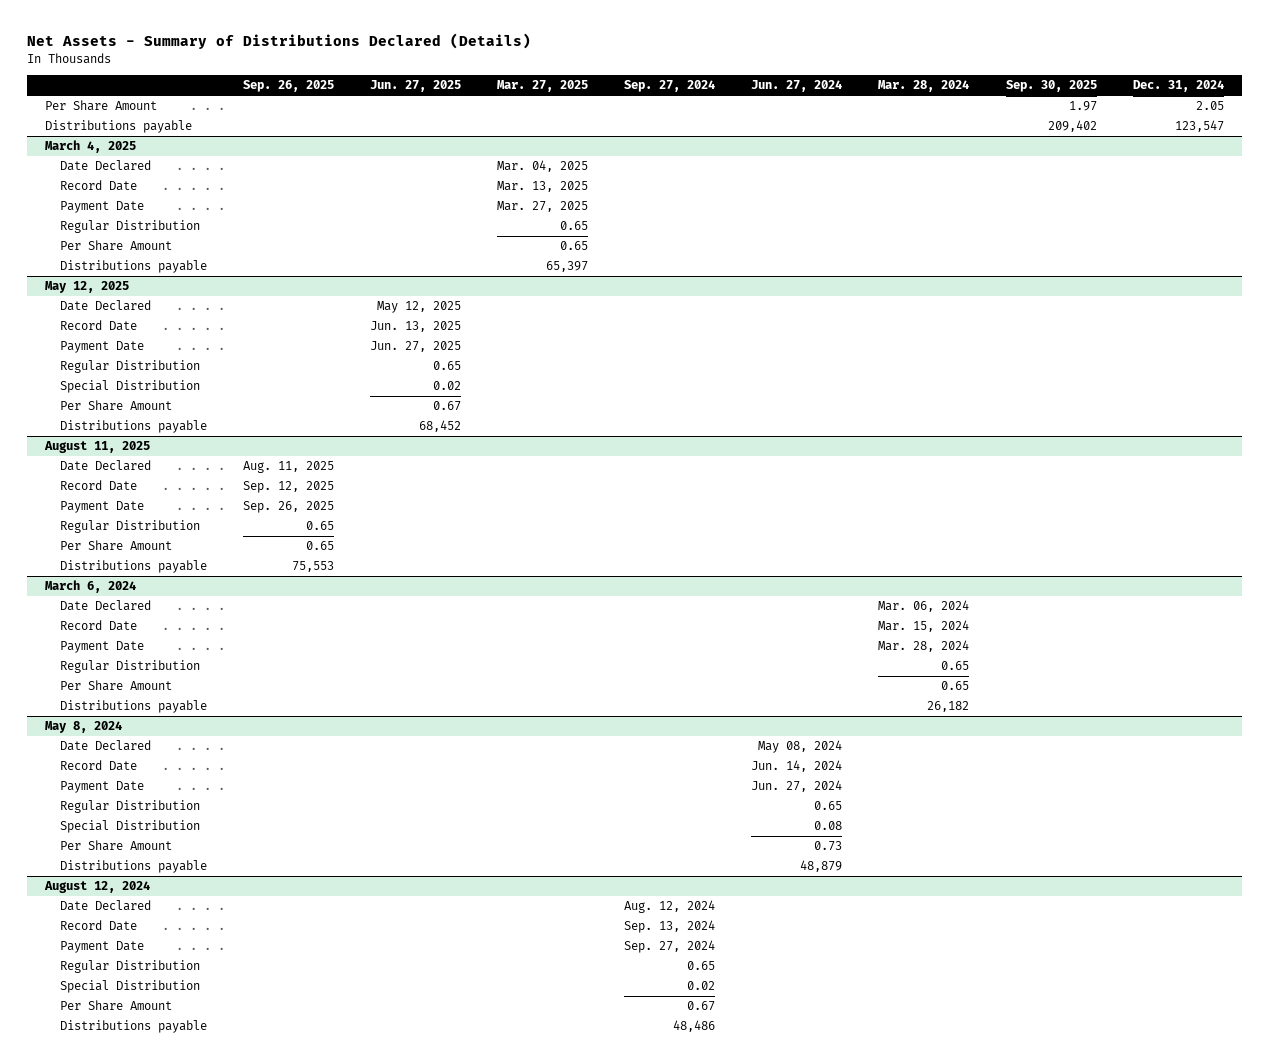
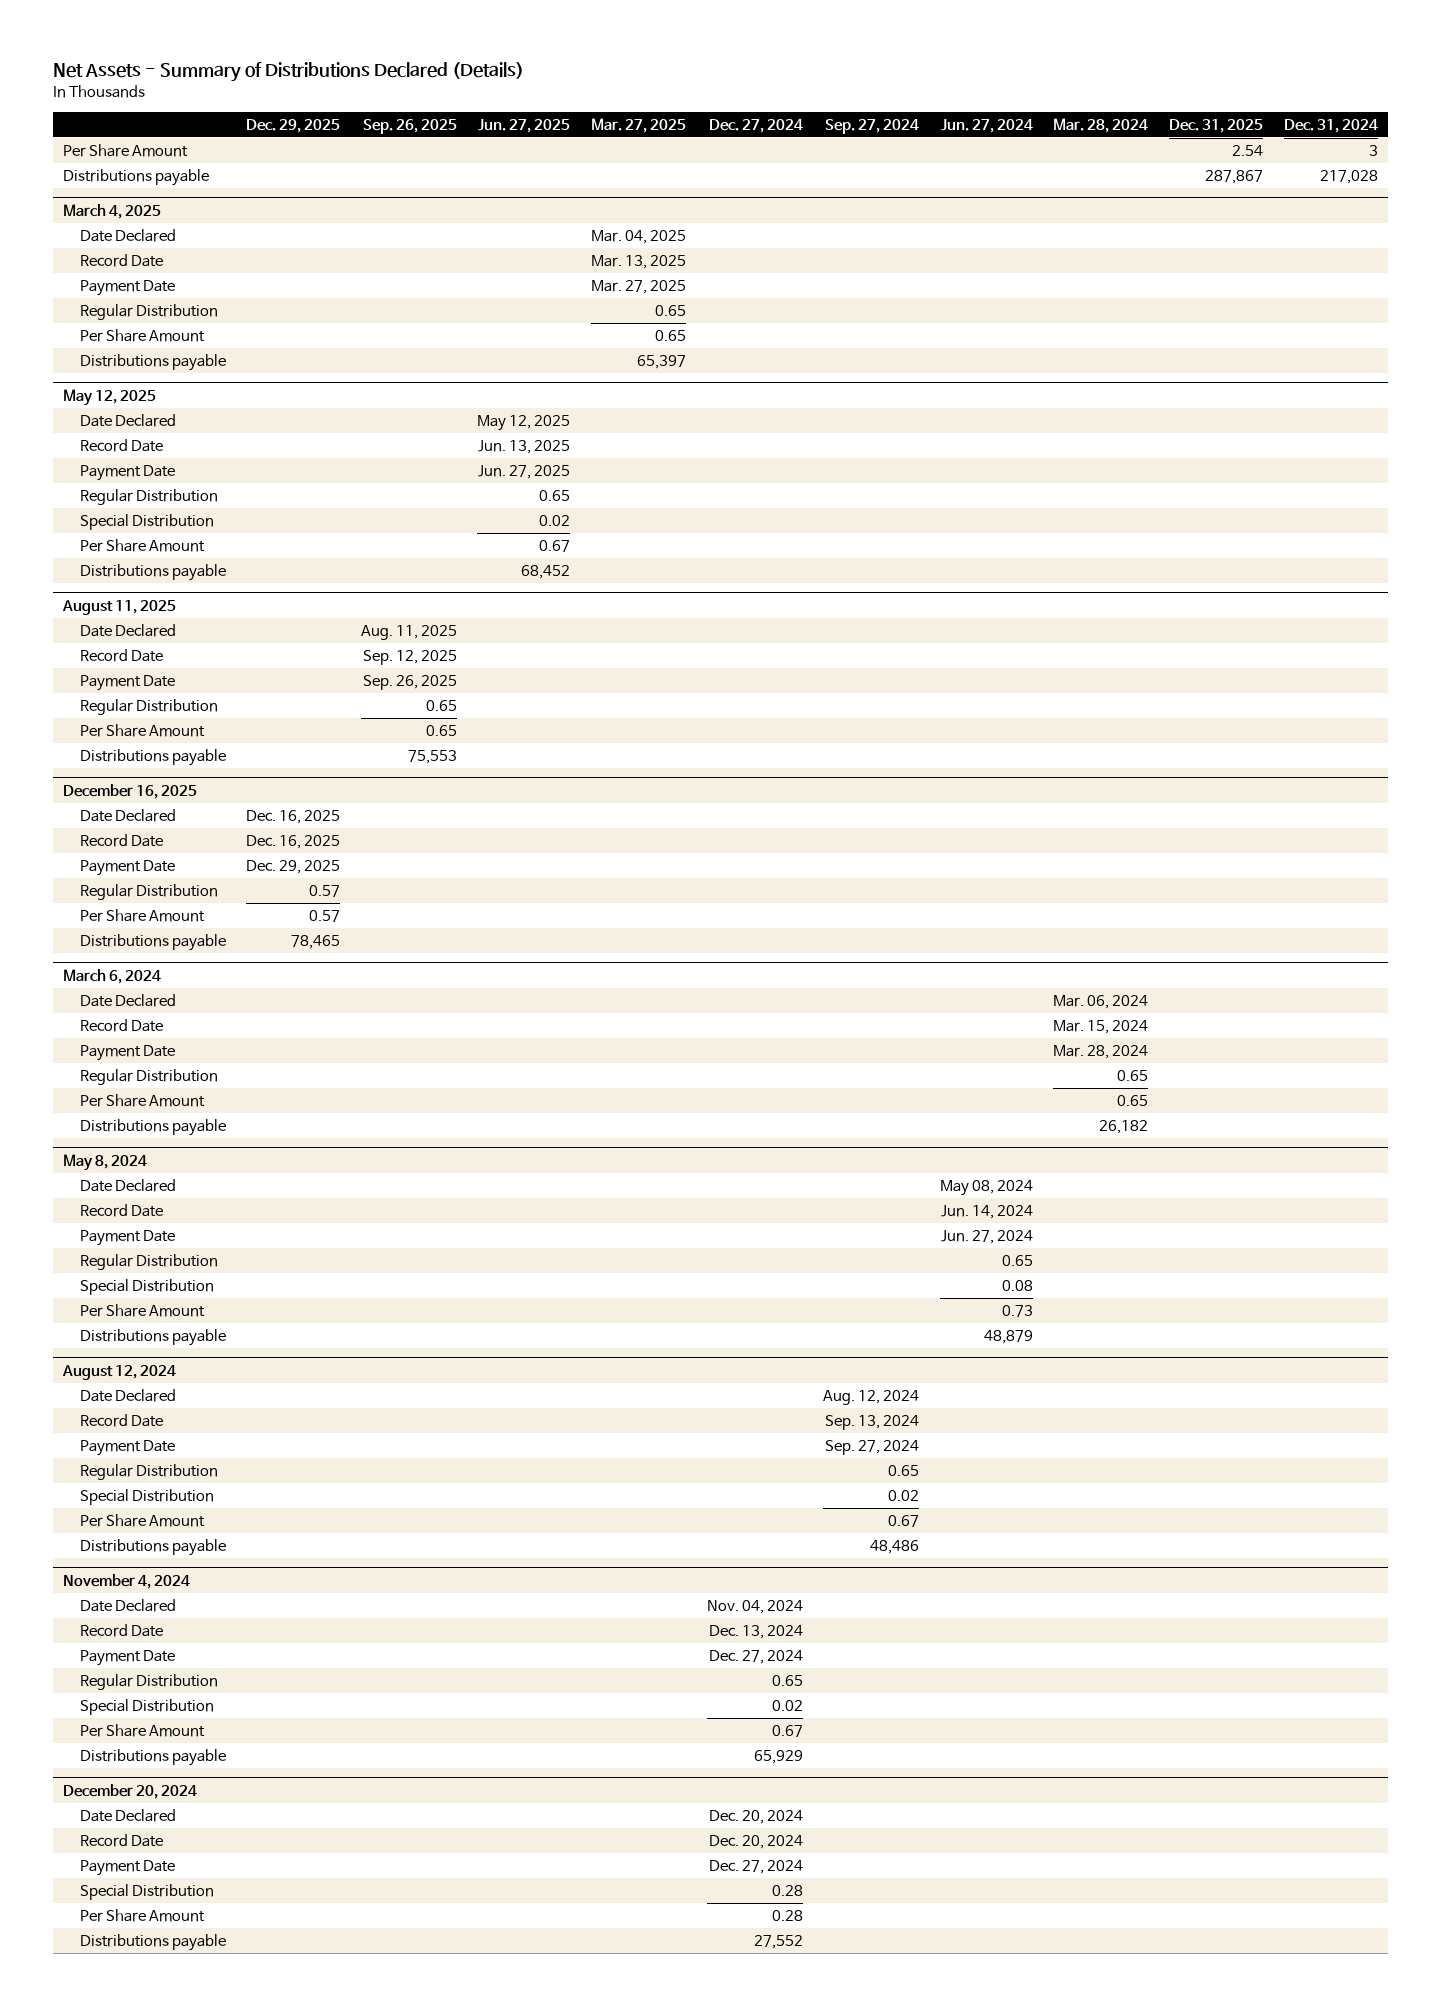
[1005,80,1097,93] Sep. 30, 2025 -> none
none -> [246,118,341,133] Dec. 29, 2025
none -> [708,118,803,133] Dec. 27, 2024
none -> [1169,118,1264,133] Dec. 31, 2025
[1195,101,1224,111] 2.05 -> [1368,144,1378,156] 3
[1174,120,1224,133] 123,547 -> [1319,169,1378,184] 217,028
none -> [63,783,198,799] December 16, 2025
none -> [79,808,176,822] Date Declared
none -> [79,833,163,847] Record Date
none -> [79,859,175,876] Payment Date
none -> [79,883,218,900] Regular Distribution
none -> [79,908,205,922] Per Share Amount
none -> [79,933,226,951] Distributions payable
none -> [63,1573,191,1589] November 4, 2024
none -> [79,1598,176,1612] Date Declared
none -> [79,1623,163,1637] Record Date
none -> [79,1649,175,1666] Payment Date
none -> [79,1673,218,1690] Regular Distribution
none -> [79,1698,214,1715] Special Distribution
none -> [79,1723,205,1737] Per Share Amount
none -> [79,1748,226,1766] Distributions payable
none -> [63,1783,198,1799] December 20, 2024
none -> [79,1808,176,1822] Date Declared
none -> [79,1833,163,1847] Record Date
none -> [79,1859,175,1876] Payment Date
none -> [79,1883,214,1900] Special Distribution
none -> [79,1908,205,1922] Per Share Amount
none -> [79,1933,226,1951] Distributions payable

